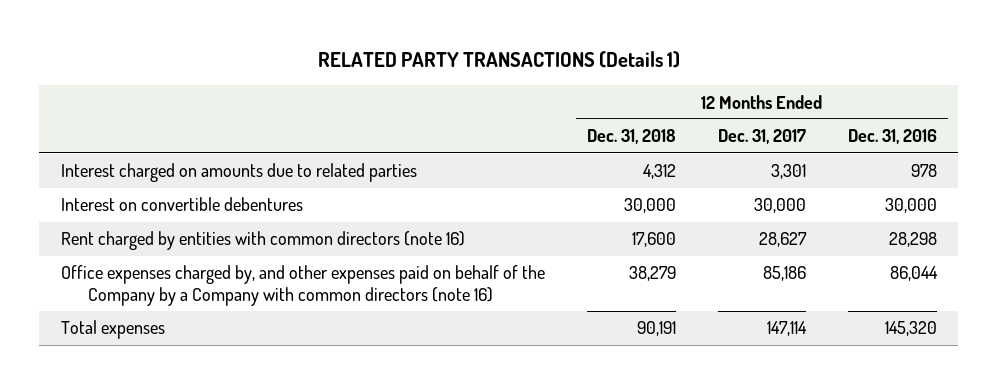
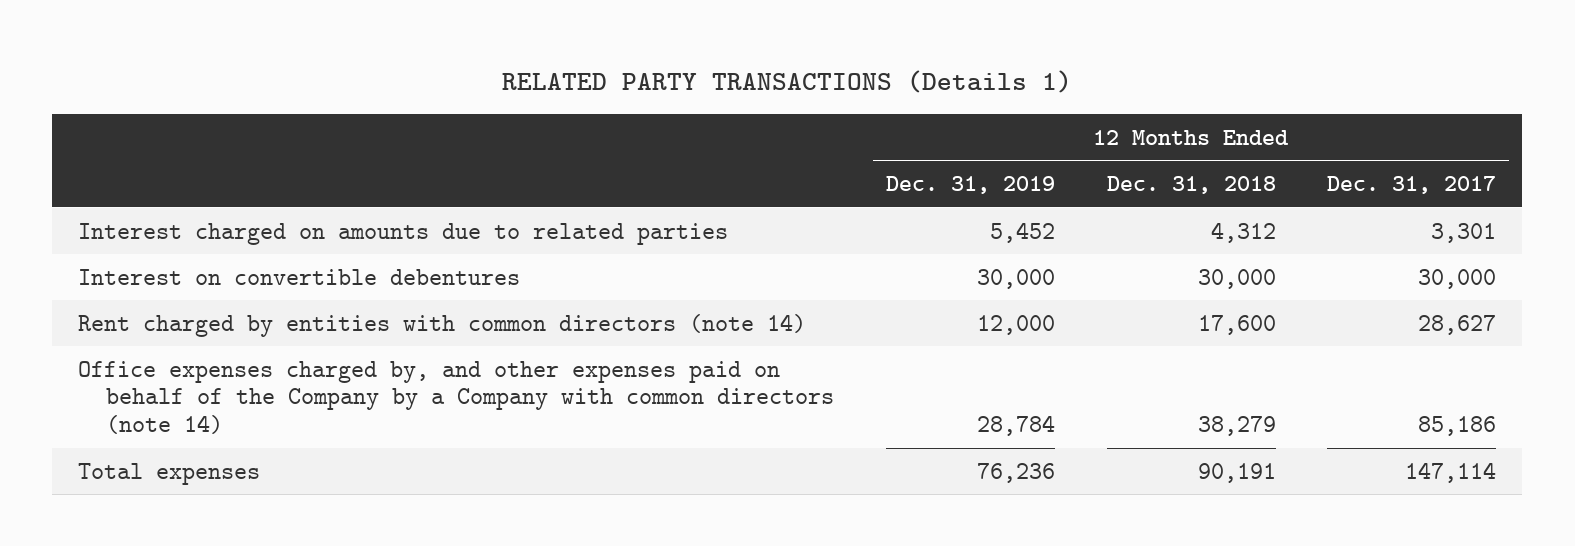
[848,129,938,145] Dec. 31, 2016 -> none
none -> [885,176,1055,195] Dec. 31, 2019
[60,231,465,251] Rent charged by entities with common directors (note 16) -> [78,313,807,337] Rent charged by entities with common directors (note 14)
[60,265,545,306] Office expenses charged by, and other expenses paid on behalf of the Company by a Company with common directors (note 16) -> [78,360,835,435] Office expenses charged by, and other expenses paid on behalf of the Company by a Company with common directors (note 14)

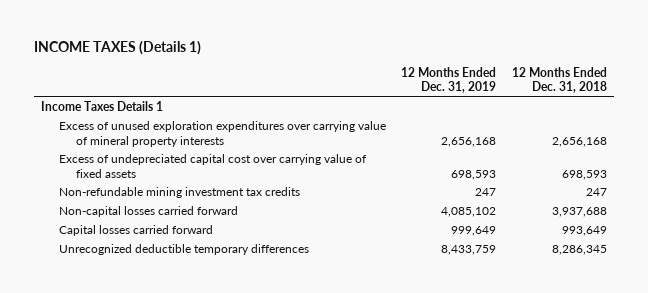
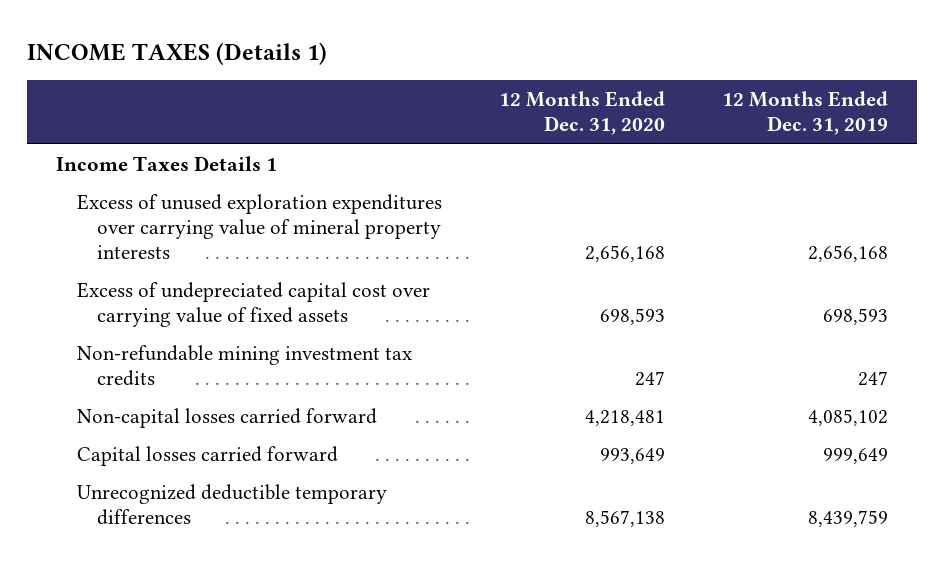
[511,66,607,94] 12 Months Ended Dec. 31, 2018 -> none
none -> [498,91,665,136] 12 Months Ended Dec. 31, 2020
[441,245,497,256] 8,433,759 -> [808,509,889,527] 8,439,759

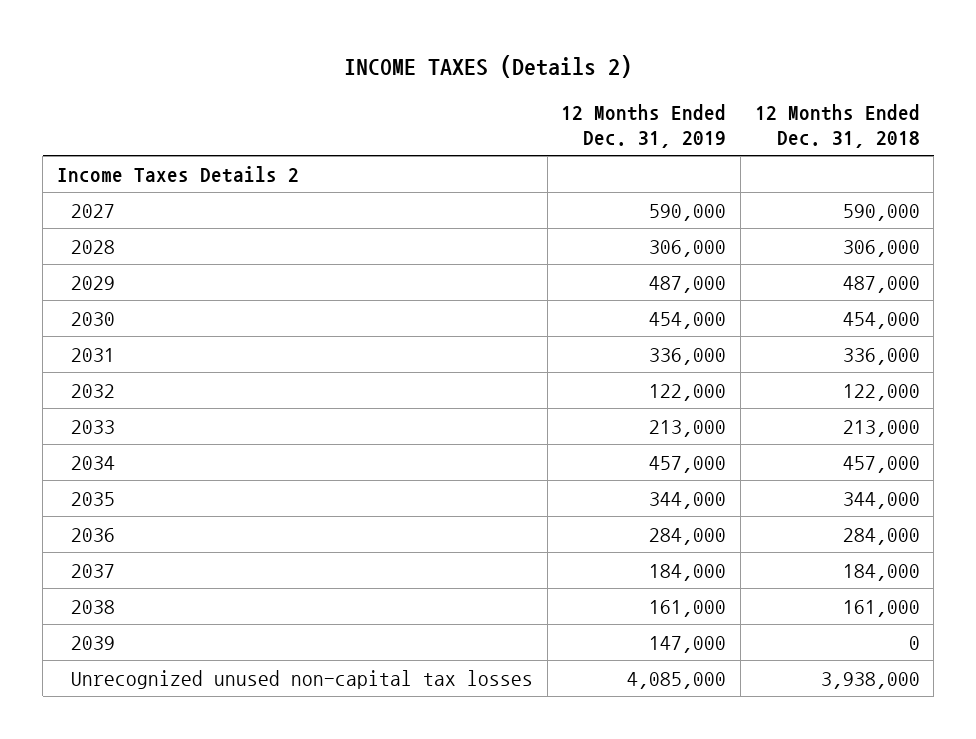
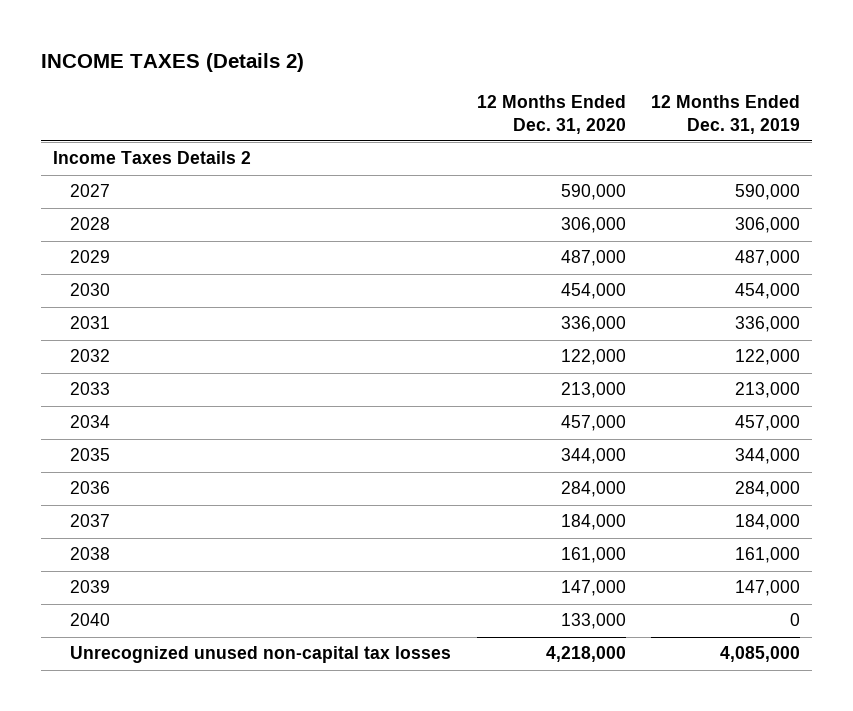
[754,104,920,148] 12 Months Ended Dec. 31, 2018 -> none
none -> [476,95,626,134] 12 Months Ended Dec. 31, 2020
none -> [70,613,111,627] 2040

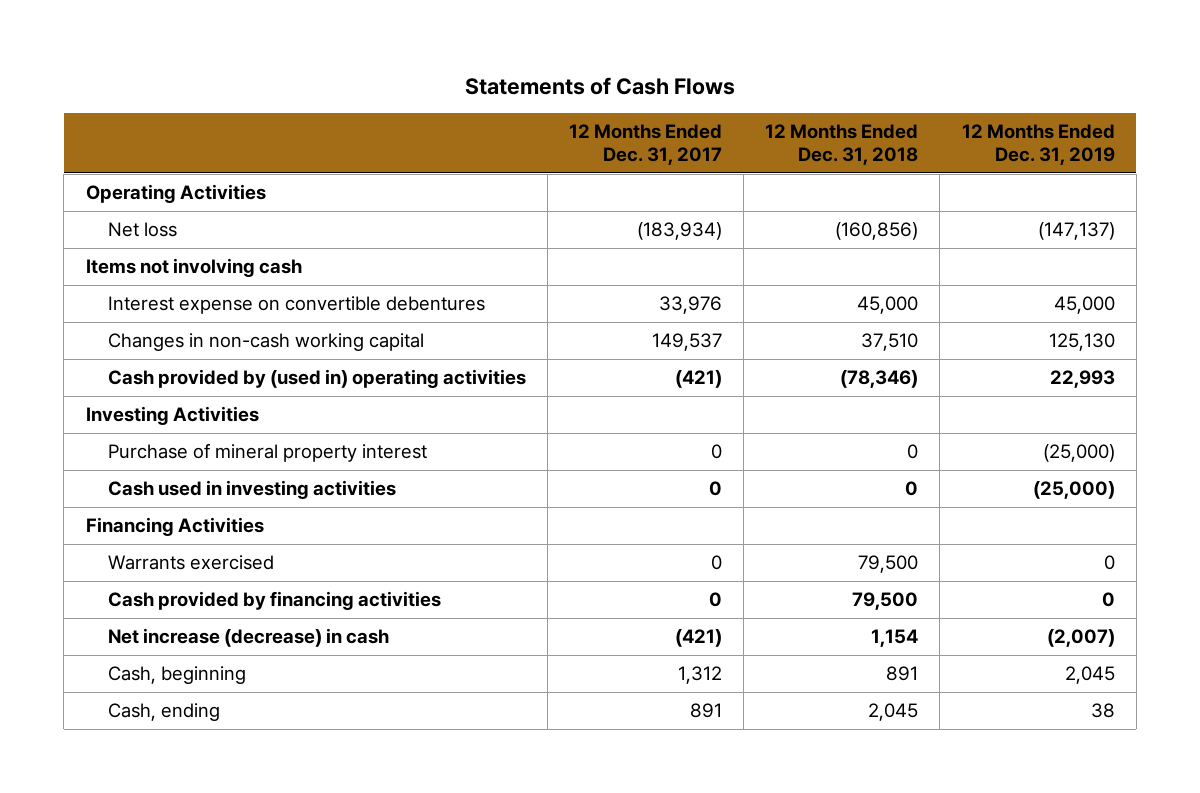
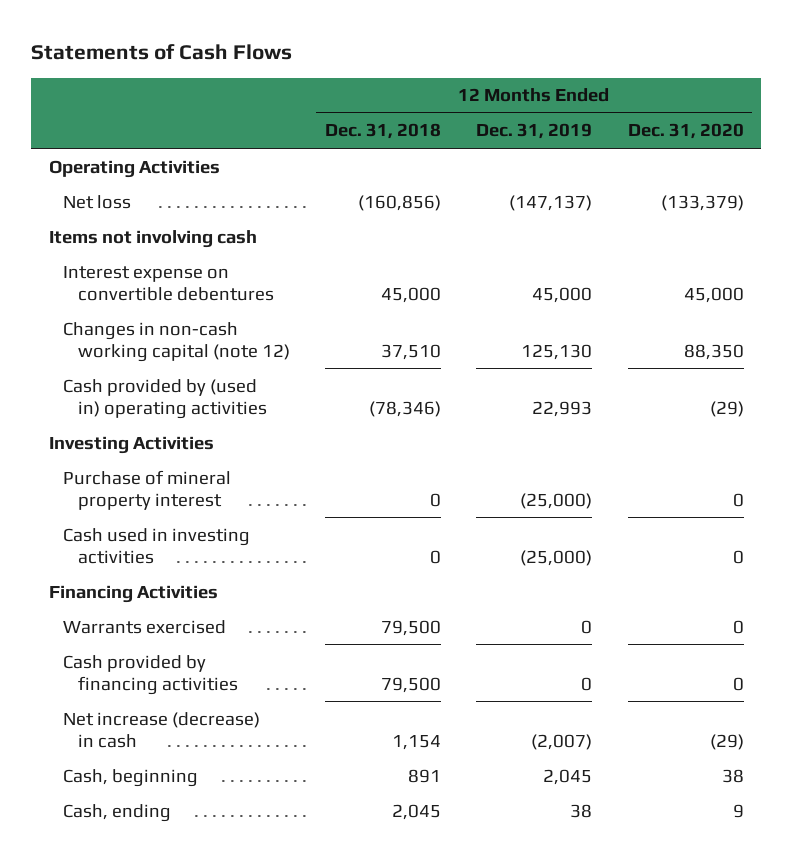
[569,123,723,165] 12 Months Ended Dec. 31, 2017 -> none
none -> [627,123,744,140] Dec. 31, 2020
[108,333,425,352] Changes in non-cash working capital -> [63,321,290,362] Changes in non-cash working capital (note 12)

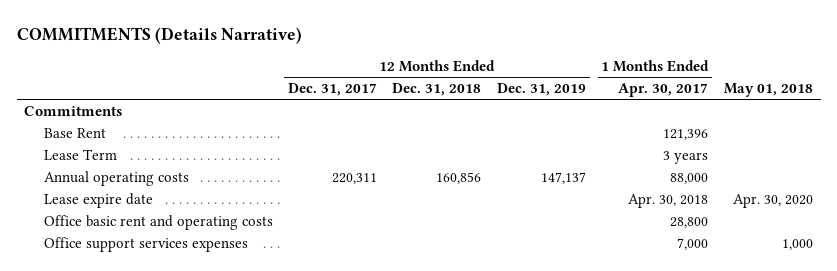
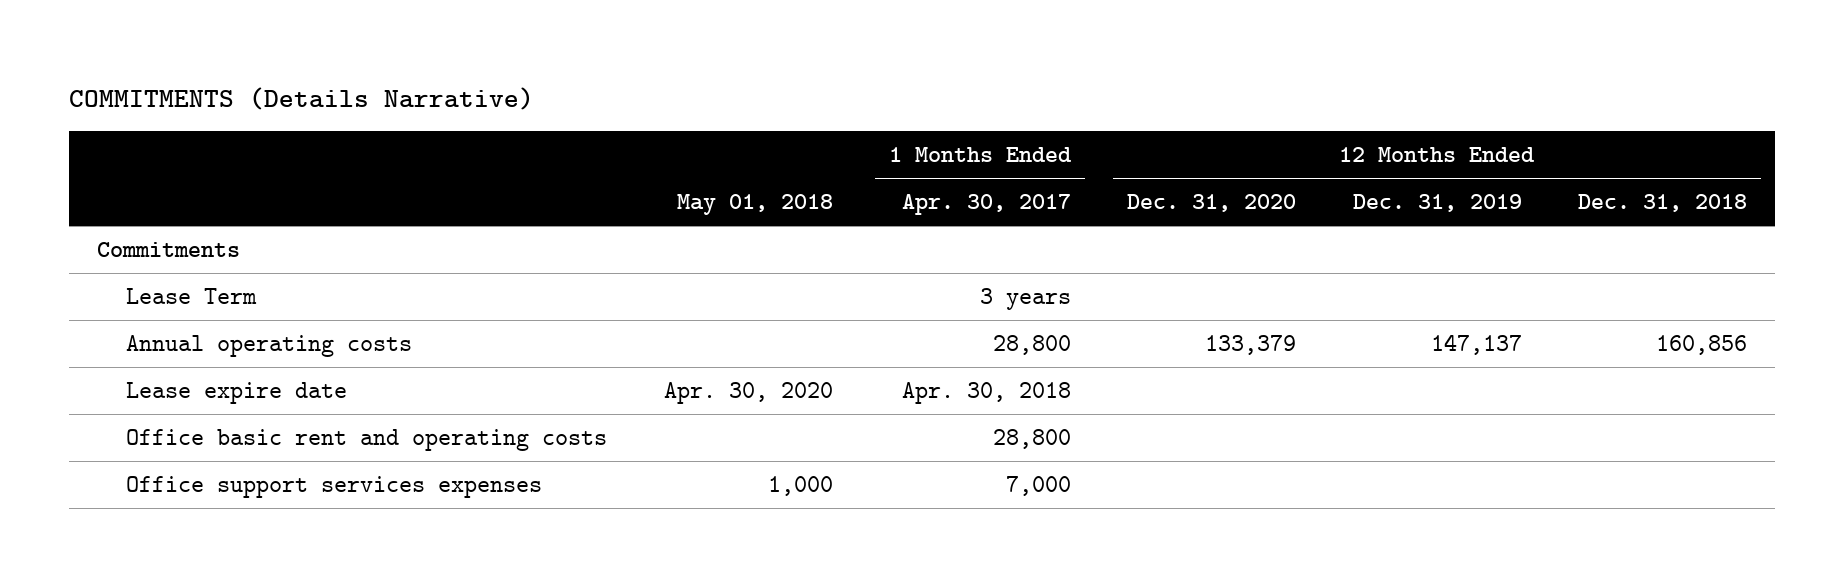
[287,83,377,97] Dec. 31, 2017 -> none
none -> [1127,194,1297,213] Dec. 31, 2020
[43,127,106,138] Base Rent -> none
[670,172,709,184] 88,000 -> [993,334,1072,355] 28,800

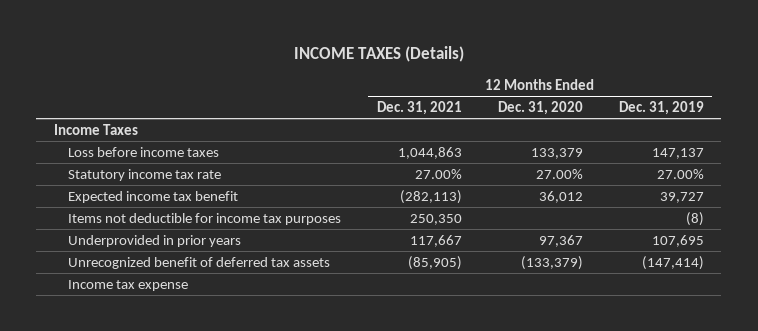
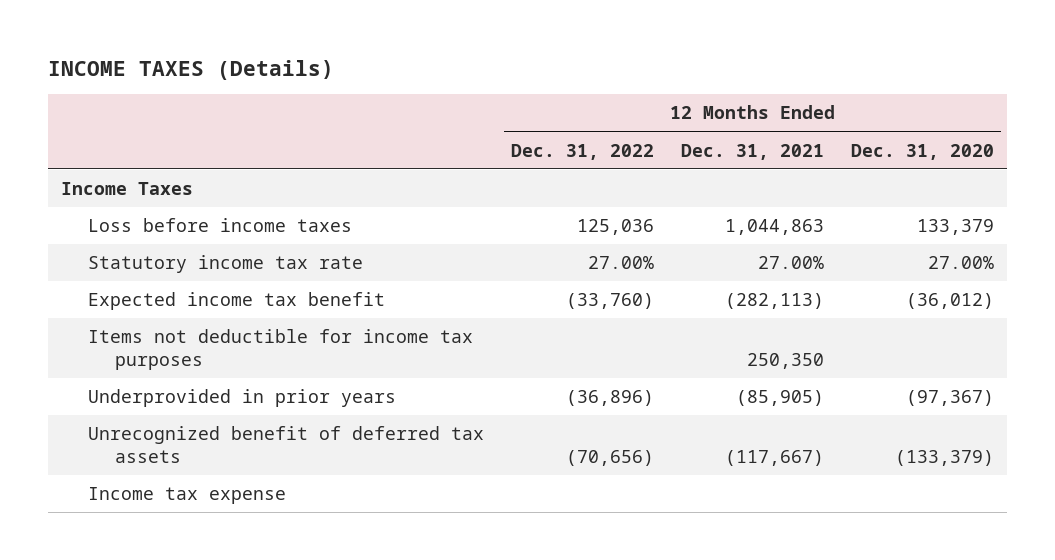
[618,101,704,116] Dec. 31, 2019 -> none
none -> [511,143,655,160] Dec. 31, 2022
[538,190,583,203] 36,012 -> [905,293,994,310] (36,012)
[409,234,462,247] 117,667 -> [736,390,825,407] (85,905)
[538,234,583,247] 97,367 -> [905,390,994,407] (97,367)
[407,255,462,270] (85,905) -> [725,450,825,467] (117,667)

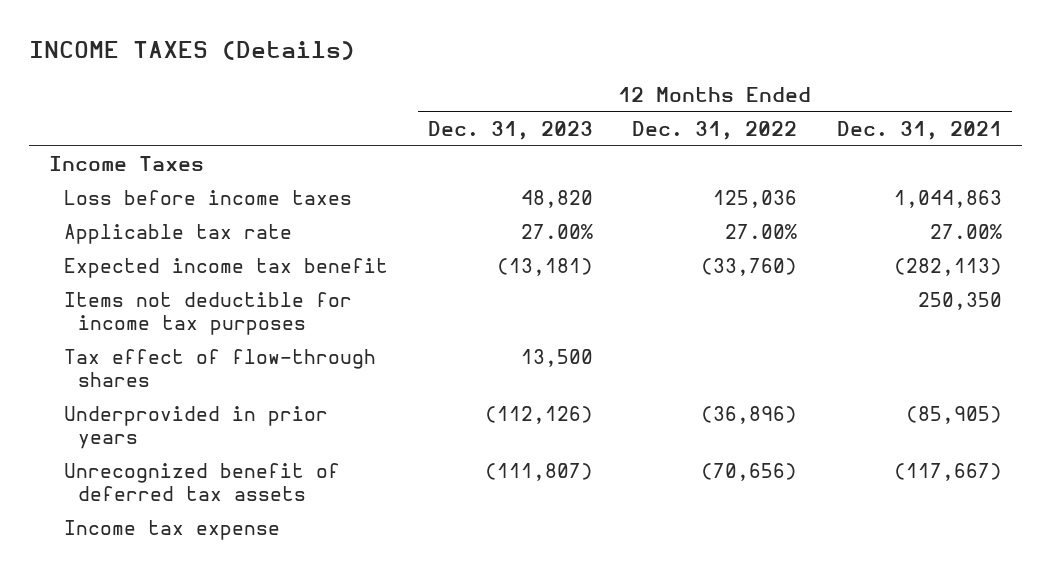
[850,143,994,160] Dec. 31, 2020 -> none
none -> [427,120,593,140] Dec. 31, 2023
[88,255,364,274] Statutory income tax rate -> [63,224,292,245] Applicable tax rate
none -> [63,349,376,387] Tax effect of flow-through shares

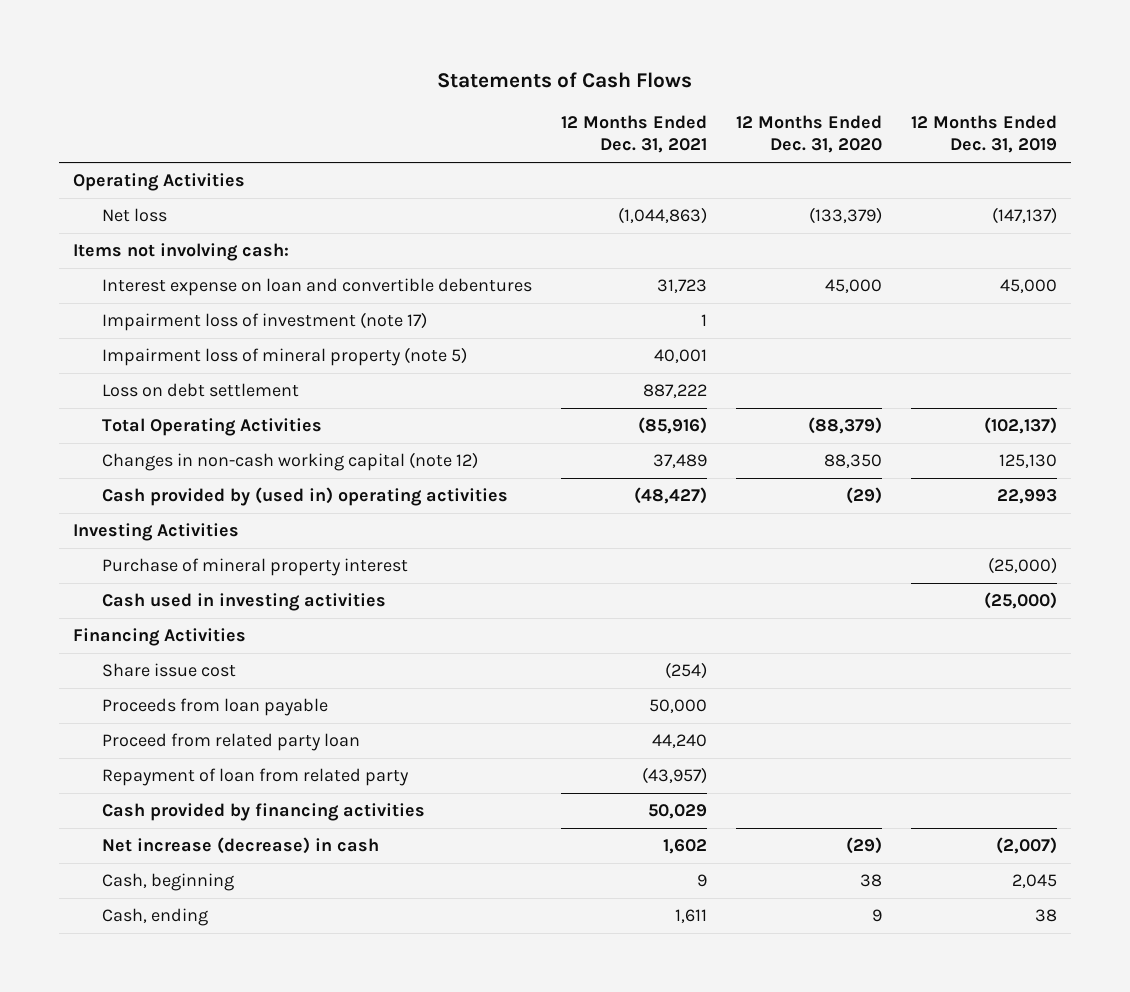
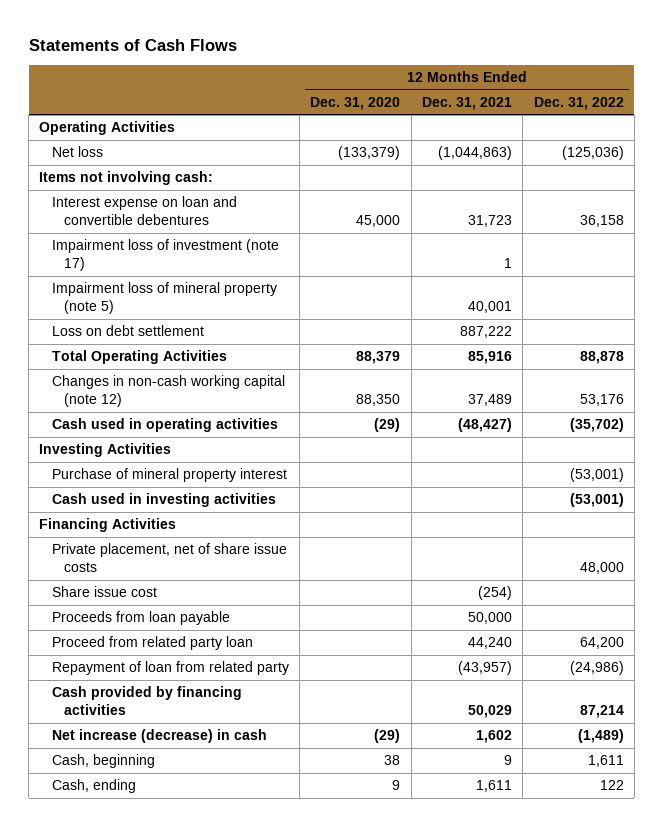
[910,115,1057,154] 12 Months Ended Dec. 31, 2019 -> none
none -> [533,96,624,110] Dec. 31, 2022
[637,417,707,435] (85,916) -> [467,351,512,365] 85,916
[807,417,882,435] (88,379) -> [356,351,401,365] 88,379
[101,487,508,507] Cash provided by (used in) operating activities -> [51,418,278,433] Cash used in operating activities
none -> [51,543,287,572] Private placement, net of share issue costs

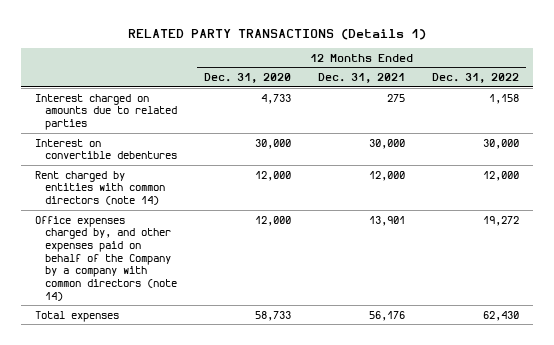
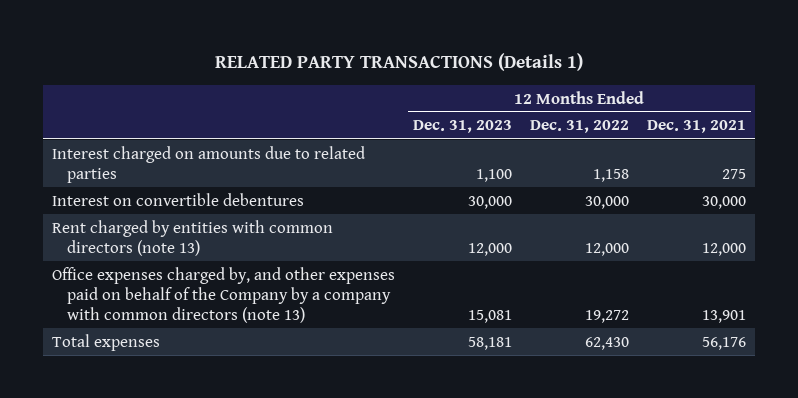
[204,73,292,84] Dec. 31, 2020 -> none
none -> [412,120,512,134] Dec. 31, 2023
[34,170,166,205] Rent charged by entities with common directors (note 14) -> [51,219,333,256] Rent charged by entities with common directors (note 13)
[34,215,178,301] Office expenses charged by, and other expenses paid on behalf of the Company by a company with common directors (note 14) -> [51,266,395,323] Office expenses charged by, and other expenses paid on behalf of the Company by a company with common directors (note 13)

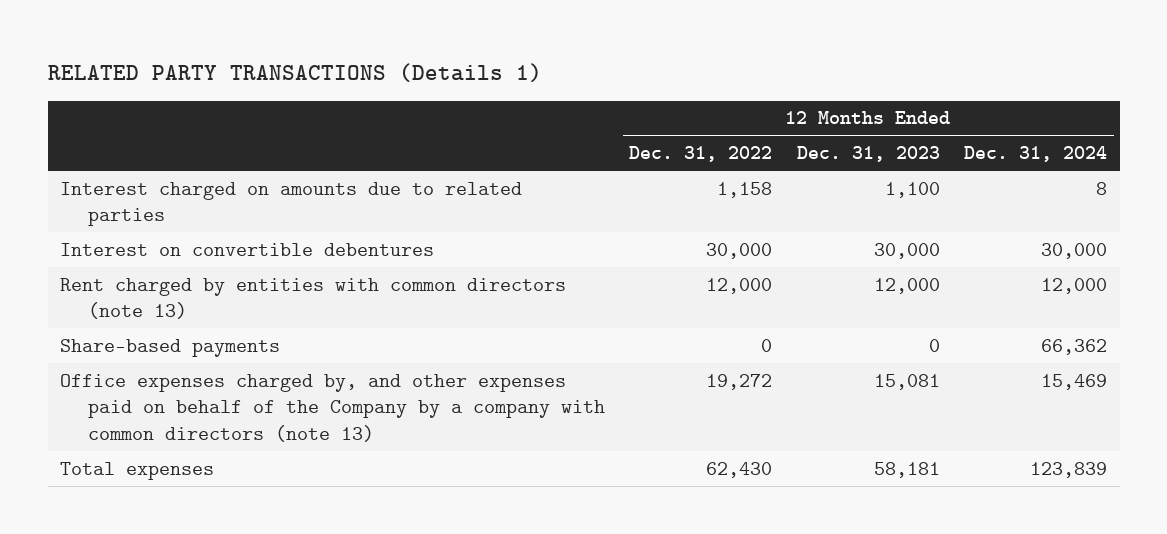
[647,120,747,134] Dec. 31, 2021 -> none
none -> [964,146,1108,163] Dec. 31, 2024
none -> [59,338,280,357] Share-based payments

